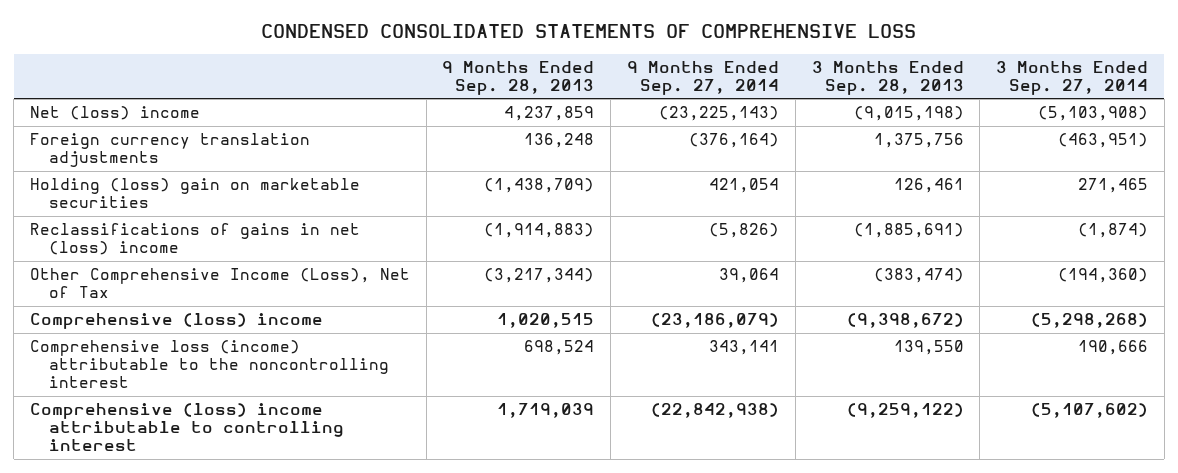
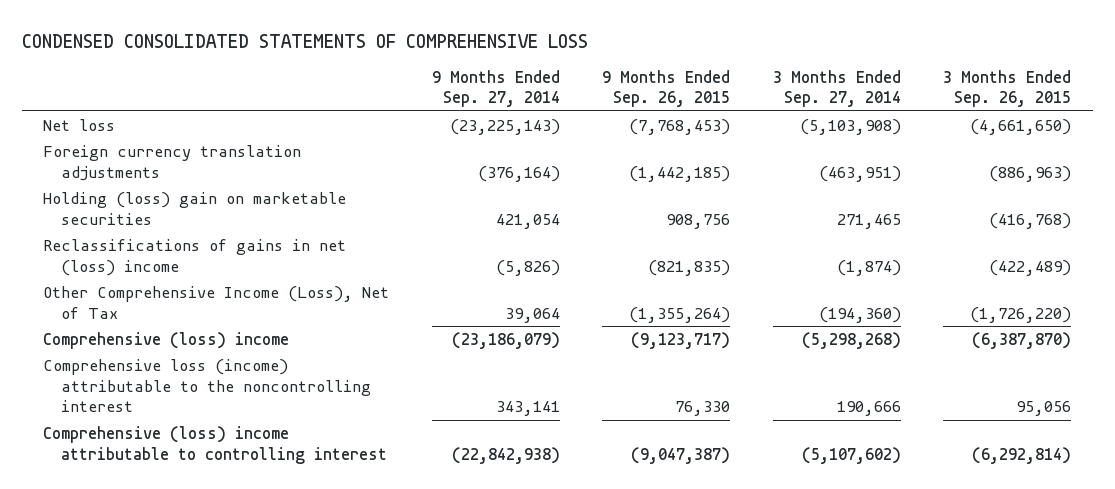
[442,61,595,96] 9 Months Ended Sep. 28, 2013 -> none
[811,61,964,96] 3 Months Ended Sep. 28, 2013 -> none
none -> [602,69,731,108] 9 Months Ended Sep. 26, 2015
none -> [943,69,1072,108] 3 Months Ended Sep. 26, 2015
[29,106,200,121] Net (loss) income -> [43,118,116,131] Net loss

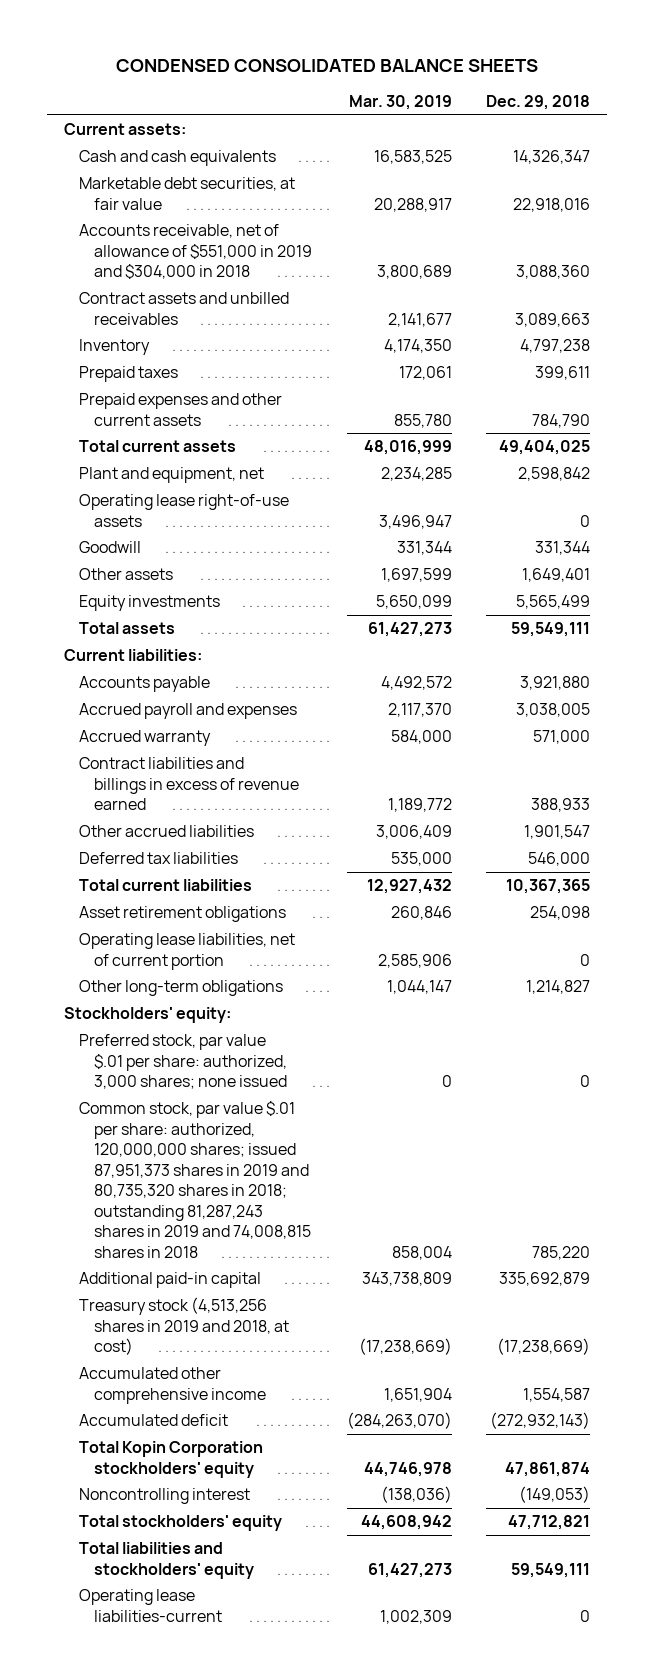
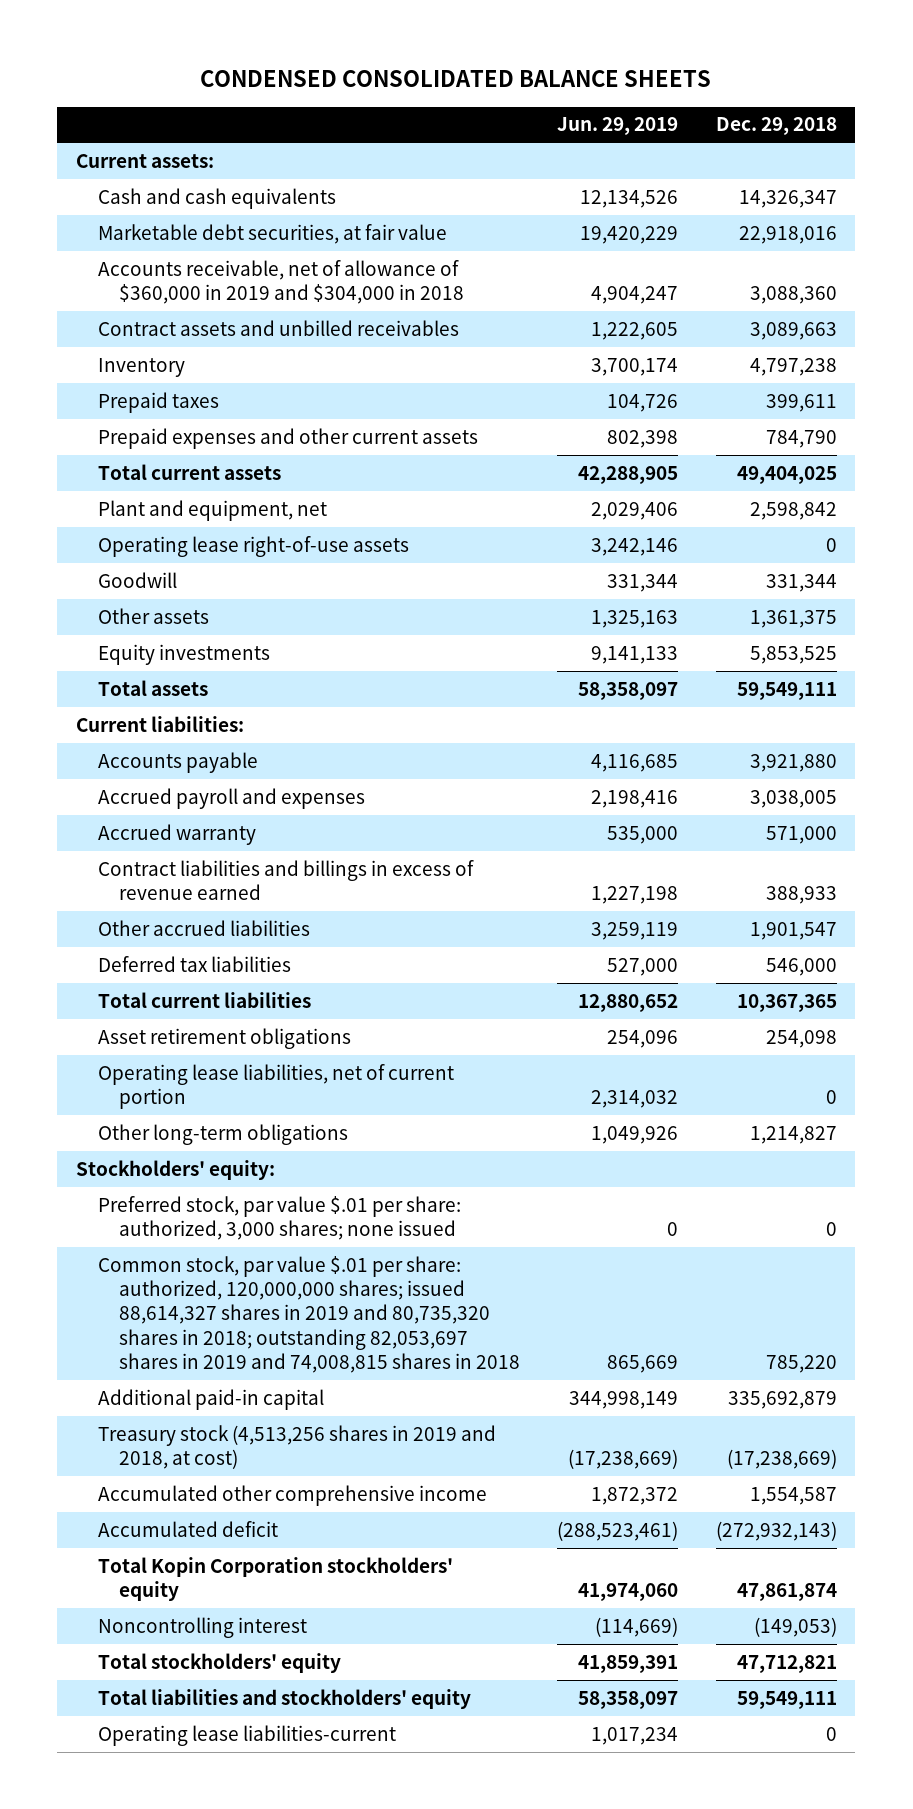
[348,95,452,111] Mar. 30, 2019 -> none
none -> [557,117,679,136] Jun. 29, 2019
[79,224,313,280] Accounts receivable, net of allowance of $551,000 in 2019 and $304,000 in 2018 -> [97,259,465,305] Accounts receivable, net of allowance of $360,000 in 2019 and $304,000 in 2018
[521,568,590,583] 1,649,401 -> [749,609,837,628] 1,361,375
[515,595,590,610] 5,565,499 -> [749,645,837,664] 5,853,525
[79,1101,312,1258] Common stock, par value $.01 per share: authorized, 120,000,000 shares; issued 87,951,373 shares in 2019 and 80,735,320 shares in 2018; outstanding 81,287,243 shares in 2019 and 74,008,815 shares in 2018 -> [97,1255,521,1373] Common stock, par value $.01 per share: authorized, 120,000,000 shares; issued 88,614,327 shares in 2019 and 80,735,320 shares in 2018; outstanding 82,053,697 shares in 2019 and 74,008,815 shares in 2018

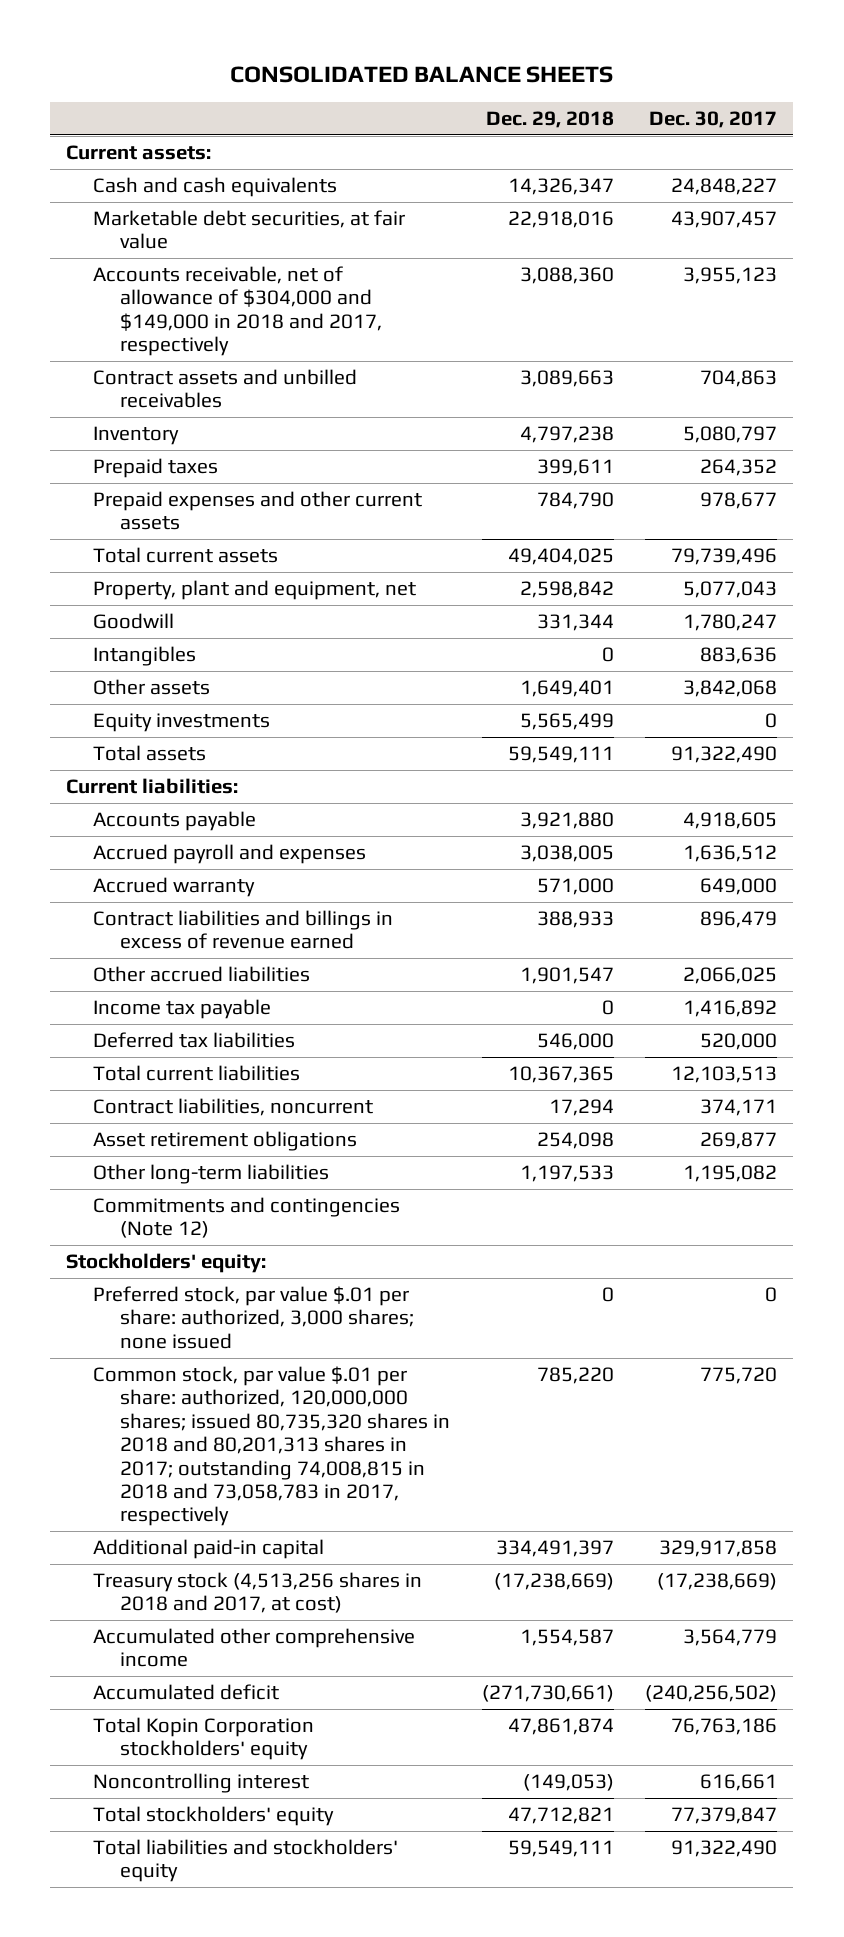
[200,70,712,88] CONDENSED CONSOLIDATED BALANCE SHEETS -> [229,65,613,83] CONSOLIDATED BALANCE SHEETS
[557,117,679,136] Jun. 29, 2019 -> none
none -> [649,111,778,129] Dec. 30, 2017
[97,259,465,305] Accounts receivable, net of allowance of $360,000 in 2019 and $304,000 in 2018 -> [93,265,383,357] Accounts receivable, net of allowance of $304,000 and $149,000 in 2018 and 2017, respectively
[97,535,409,557] Operating lease right-of-use assets -> none
[97,499,327,521] Plant and equipment, net -> [93,579,417,600] Property, plant and equipment, net
none -> [93,645,197,666] Intangibles
[749,609,837,628] 1,361,375 -> [519,679,614,697] 1,649,401
[749,645,837,664] 5,853,525 -> [519,712,614,730] 5,565,499
none -> [93,998,272,1019] Income tax payable
none -> [93,1097,374,1116] Contract liabilities, noncurrent
[97,1063,454,1110] Operating lease liabilities, net of current portion -> none
[97,1123,348,1145] Other long-term obligations -> [93,1163,330,1184] Other long-term liabilities
[749,1125,837,1144] 1,214,827 -> [519,1164,614,1182] 1,197,533
none -> [93,1196,401,1239] Commitments and contingencies (Note 12)
[97,1255,521,1373] Common stock, par value $.01 per share: authorized, 120,000,000 shares; issued 88,614,327 shares in 2019 and 80,735,320 shares in 2018; outstanding 82,053,697 shares in 2019 and 74,008,815 shares in 2018 -> [93,1365,451,1527] Common stock, par value $.01 per share: authorized, 120,000,000 shares; issued 80,735,320 shares in 2018 and 80,201,313 shares in 2017; outstanding 74,008,815 in 2018 and 73,058,783 in 2017, respectively
[727,1390,837,1409] 335,692,879 -> [495,1539,614,1557] 334,491,397
[97,1424,496,1470] Treasury stock (4,513,256 shares in 2019 and 2018, at cost) -> [93,1571,423,1614] Treasury stock (4,513,256 shares in 2018 and 2017, at cost)
[715,1520,837,1541] (272,932,143) -> [481,1684,614,1702] (271,730,661)
[97,1724,396,1746] Operating lease liabilities-current -> none

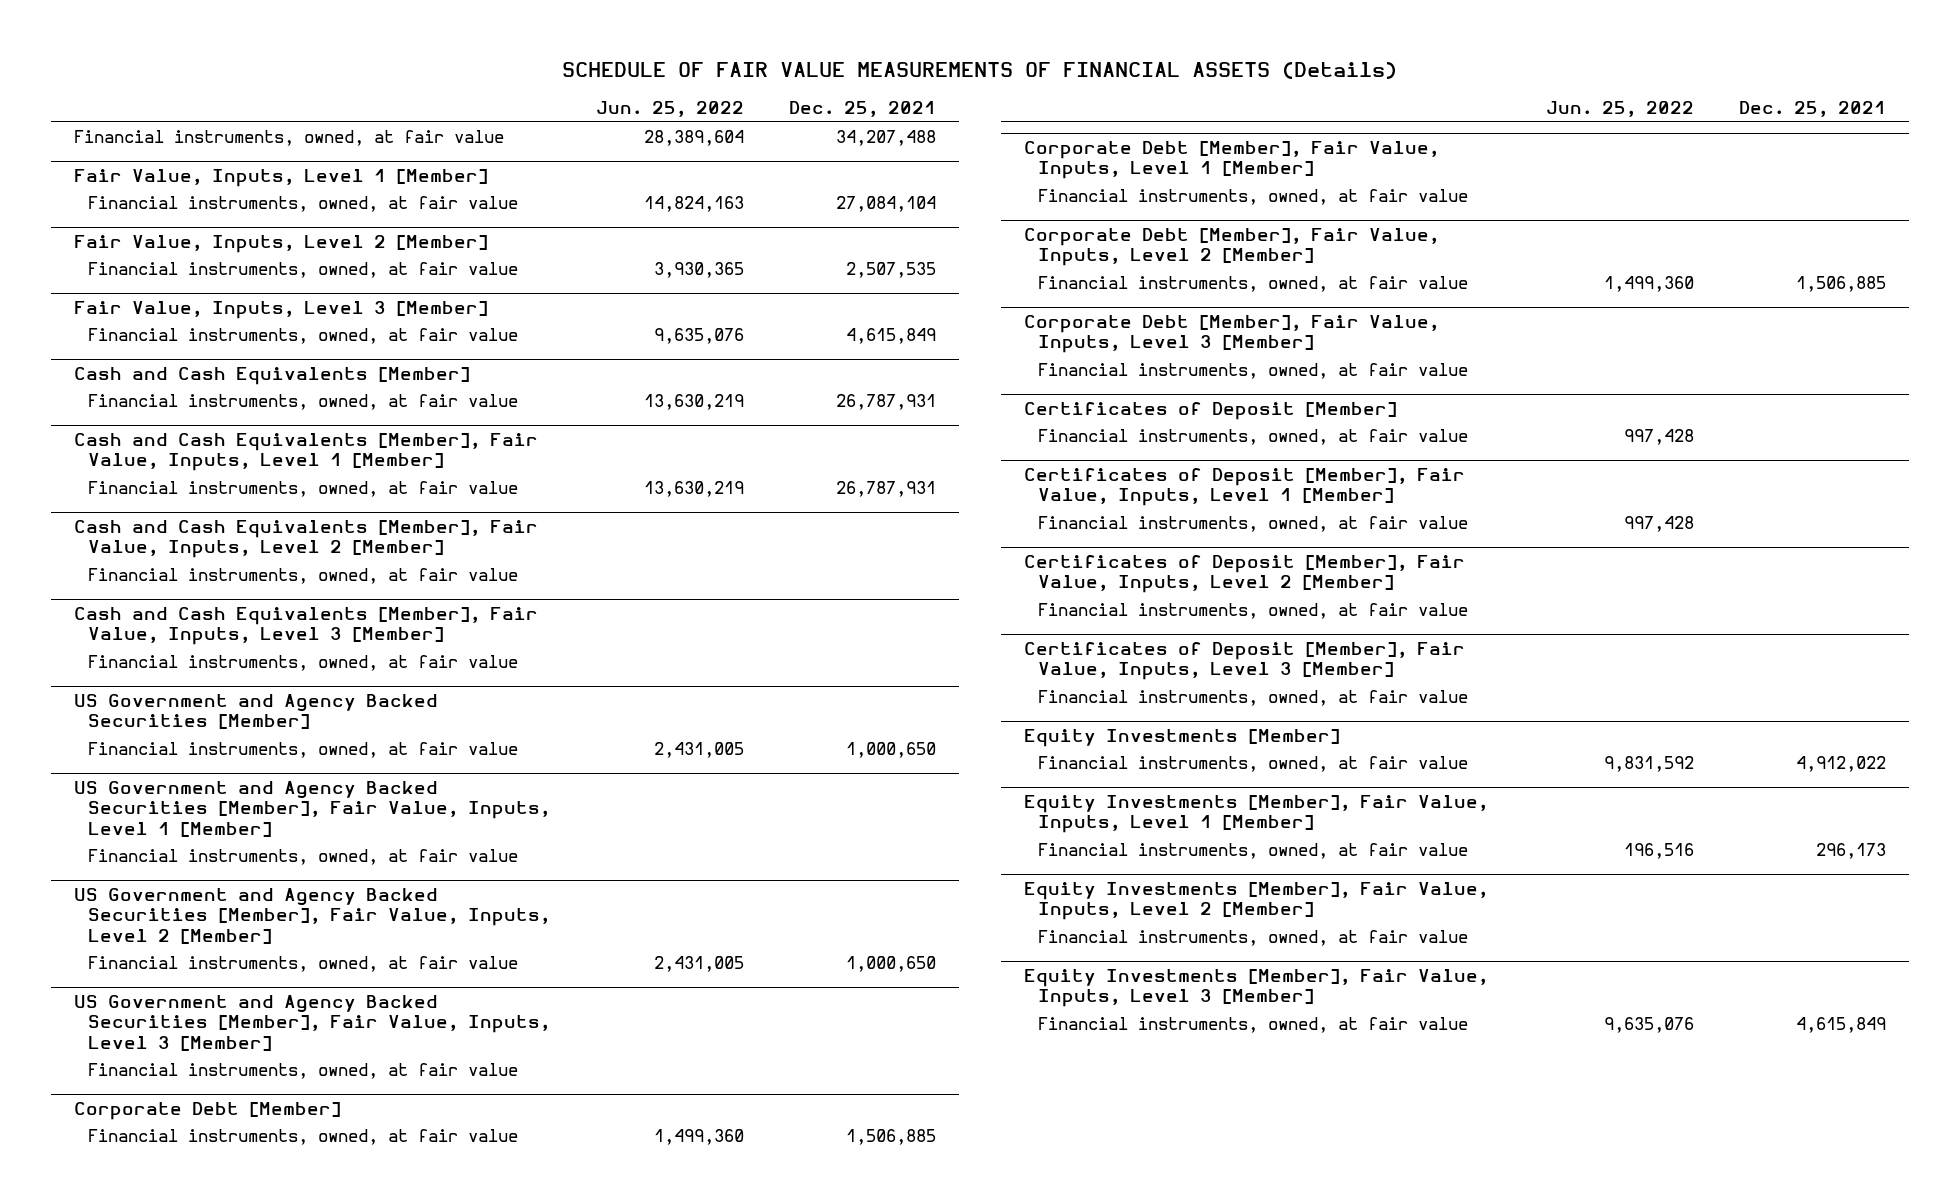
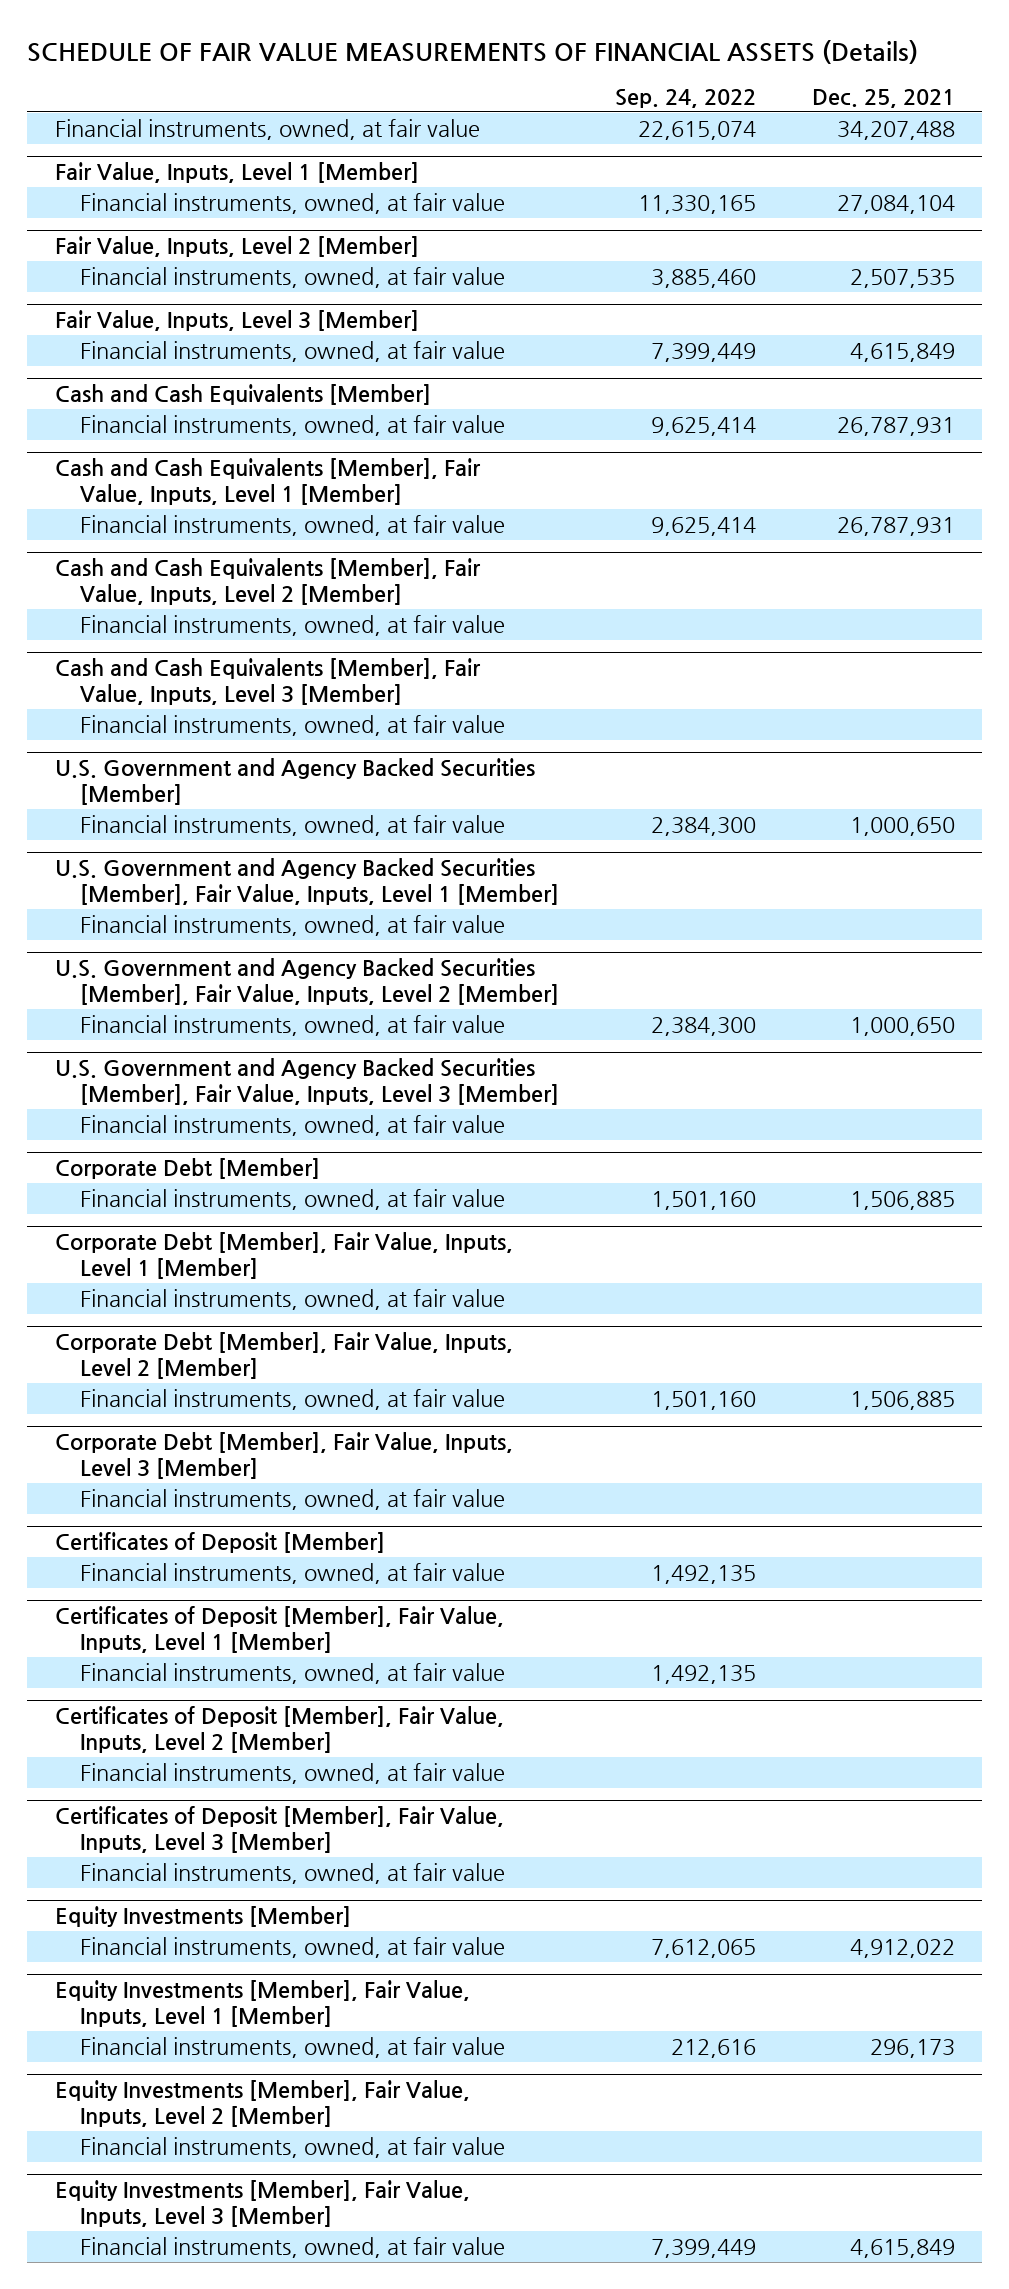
[595,101,744,118] Jun. 25, 2022 -> none
none -> [614,89,756,109] Sep. 24, 2022
[73,693,438,730] US Government and Agency Backed Securities [Member] -> [54,758,535,805] U.S. Government and Agency Backed Securities [Member]
[73,780,550,837] US Government and Agency Backed Securities [Member], Fair Value, Inputs, Level 1 [Member] -> [54,858,560,905] U.S. Government and Agency Backed Securities [Member], Fair Value, Inputs, Level 1 [Member]
[73,887,550,944] US Government and Agency Backed Securities [Member], Fair Value, Inputs, Level 2 [Member] -> [54,958,560,1005] U.S. Government and Agency Backed Securities [Member], Fair Value, Inputs, Level 2 [Member]
[73,994,550,1051] US Government and Agency Backed Securities [Member], Fair Value, Inputs, Level 3 [Member] -> [54,1058,560,1105] U.S. Government and Agency Backed Securities [Member], Fair Value, Inputs, Level 3 [Member]

